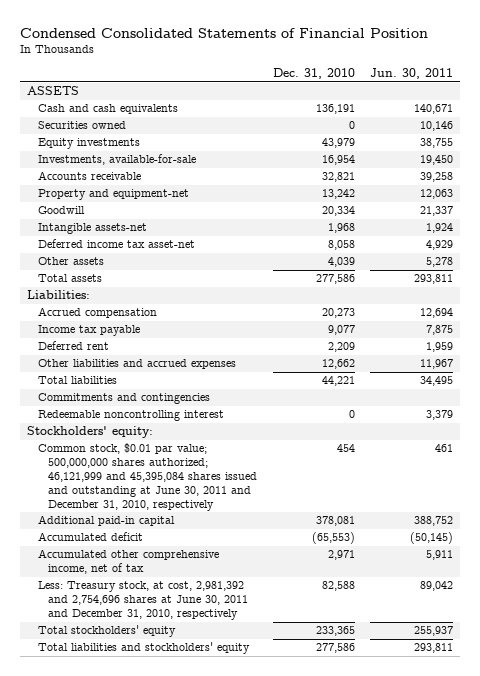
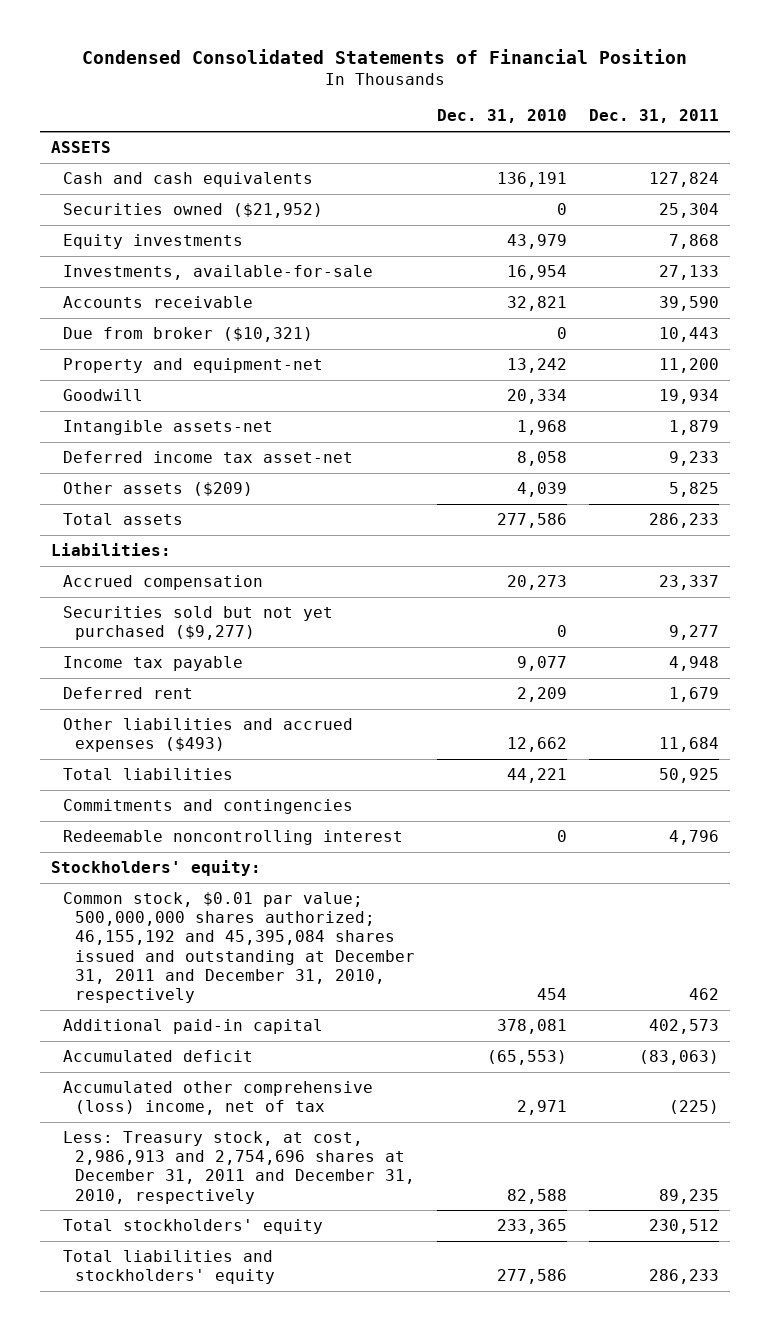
[369,68,453,80] Jun. 30, 2011 -> none
none -> [589,109,720,124] Dec. 31, 2011
[37,121,126,130] Securities owned -> [62,202,323,218] Securities owned ($21,952)
none -> [62,326,313,342] Due from broker ($10,321)
[37,257,104,266] Other assets -> [62,481,253,496] Other assets ($209)
none -> [62,605,333,641] Securities sold but not yet purchased ($9,277)
[37,359,236,370] Other liabilities and accrued expenses -> [62,717,353,753] Other liabilities and accrued expenses ($493)
[37,443,258,511] Common stock, $0.01 par value; 500,000,000 shares authorized; 46,121,999 and 45,395,084 shares issued and outstanding at June 30, 2011 and December 31, 2010, respectively -> [62,891,416,1004] Common stock, $0.01 par value; 500,000,000 shares authorized; 46,155,192 and 45,395,084 shares issued and outstanding at December 31, 2011 and December 31, 2010, respectively
[37,549,219,575] Accumulated other comprehensive income, net of tax -> [62,1080,373,1116] Accumulated other comprehensive (loss) income, net of tax
[37,581,249,621] Less: Treasury stock, at cost, 2,981,392 and 2,754,696 shares at June 30, 2011 and December 31, 2010, respectively -> [62,1130,416,1204] Less: Treasury stock, at cost, 2,986,913 and 2,754,696 shares at December 31, 2011 and December 31, 2010, respectively

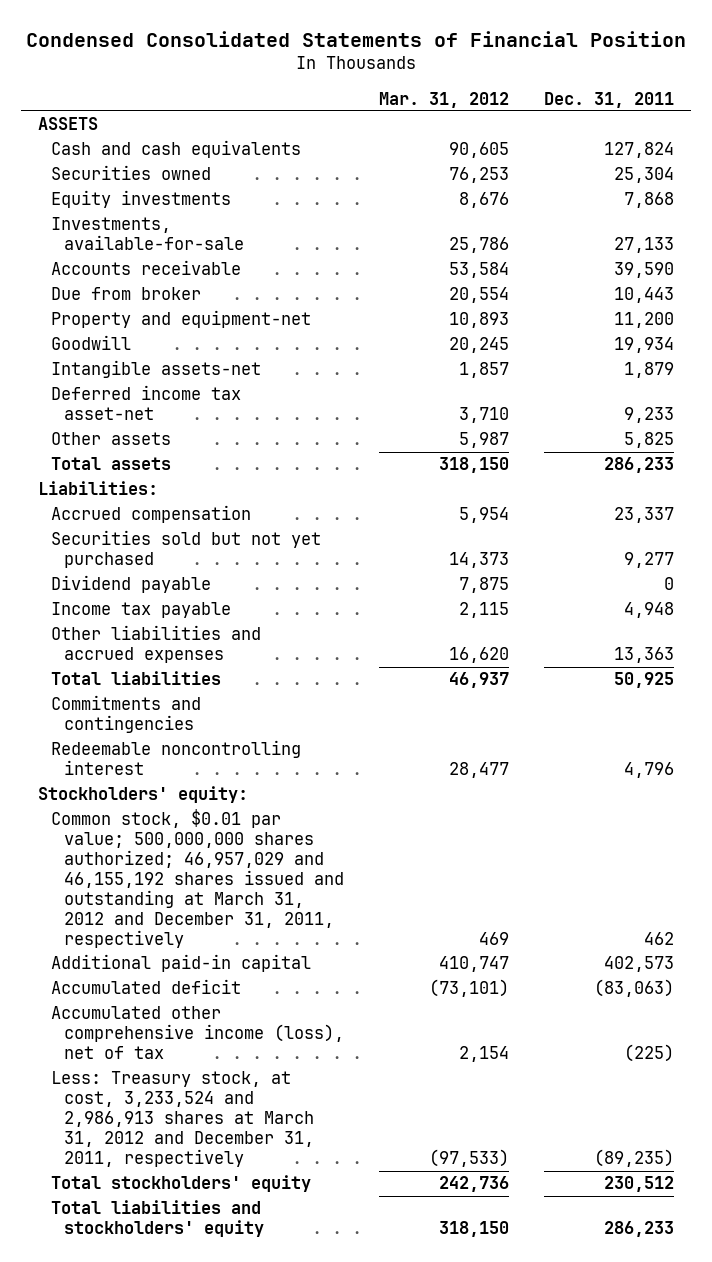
[437,109,568,124] Dec. 31, 2010 -> none
none -> [378,91,509,108] Mar. 31, 2012
[62,202,323,218] Securities owned ($21,952) -> [51,165,212,181] Securities owned
[62,326,313,342] Due from broker ($10,321) -> [51,287,202,301] Due from broker
[62,481,253,496] Other assets ($209) -> [51,432,172,446] Other assets
[62,605,333,641] Securities sold but not yet purchased ($9,277) -> [51,530,322,569] Securities sold but not yet purchased
none -> [51,575,212,594] Dividend payable
[62,686,193,699] Deferred rent -> none
[62,717,353,753] Other liabilities and accrued expenses ($493) -> [51,625,262,664] Other liabilities and accrued expenses
[659,737,720,753] 11,684 -> [613,647,674,664] 13,363
[62,891,416,1004] Common stock, $0.01 par value; 500,000,000 shares authorized; 46,155,192 and 45,395,084 shares issued and outstanding at December 31, 2011 and December 31, 2010, respectively -> [51,809,345,949] Common stock, $0.01 par value; 500,000,000 shares authorized; 46,957,029 and 46,155,192 shares issued and outstanding at March 31, 2012 and December 31, 2011, respectively
[62,1080,373,1116] Accumulated other comprehensive (loss) income, net of tax -> [51,1006,345,1060] Accumulated other comprehensive income (loss), net of tax
[62,1130,416,1204] Less: Treasury stock, at cost, 2,986,913 and 2,754,696 shares at December 31, 2011 and December 31, 2010, respectively -> [51,1071,315,1168] Less: Treasury stock, at cost, 3,233,524 and 2,986,913 shares at March 31, 2012 and December 31, 2011, respectively
[659,1188,720,1204] 89,235 -> [593,1149,674,1168] (89,235)

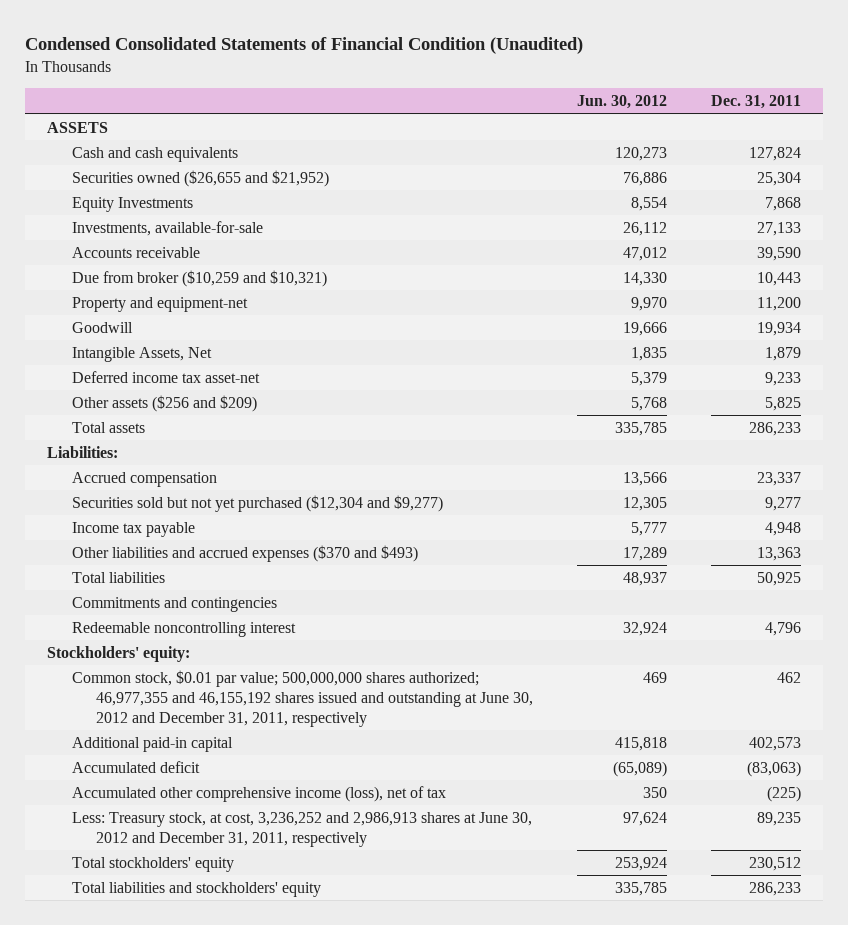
[25,30,686,47] Condensed Consolidated Statements of Financial Position -> [25,37,584,55] Condensed Consolidated Statements of Financial Condition (Unaudited)
[378,91,509,108] Mar. 31, 2012 -> none
none -> [577,95,668,110] Jun. 30, 2012
[51,165,212,181] Securities owned -> [71,169,329,187] Securities owned ($26,655 and $21,952)
[51,190,232,209] Equity investments -> [71,196,193,212] Equity Investments
[51,287,202,301] Due from broker -> [71,269,327,287] Due from broker ($10,259 and $10,321)
[51,360,262,379] Intangible assets-net -> [71,346,212,362] Intangible Assets, Net
[51,432,172,446] Other assets -> [71,394,257,412] Other assets ($256 and $209)
[51,575,212,594] Dividend payable -> none
[51,530,322,569] Securities sold but not yet purchased -> [71,494,443,512] Securities sold but not yet purchased ($12,304 and $9,277)
[51,625,262,664] Other liabilities and accrued expenses -> [71,544,418,562] Other liabilities and accrued expenses ($370 and $493)
[51,809,345,949] Common stock, $0.01 par value; 500,000,000 shares authorized; 46,957,029 and 46,155,192 shares issued and outstanding at March 31, 2012 and December 31, 2011, respectively -> [71,669,534,727] Common stock, $0.01 par value; 500,000,000 shares authorized; 46,977,355 and 46,155,192 shares issued and outstanding at June 30, 2012 and December 31, 2011, respectively
[51,1071,315,1168] Less: Treasury stock, at cost, 3,233,524 and 2,986,913 shares at March 31, 2012 and December 31, 2011, respectively -> [71,811,532,847] Less: Treasury stock, at cost, 3,236,252 and 2,986,913 shares at June 30, 2012 and December 31, 2011, respectively
[593,1149,674,1168] (89,235) -> [756,811,801,826] 89,235

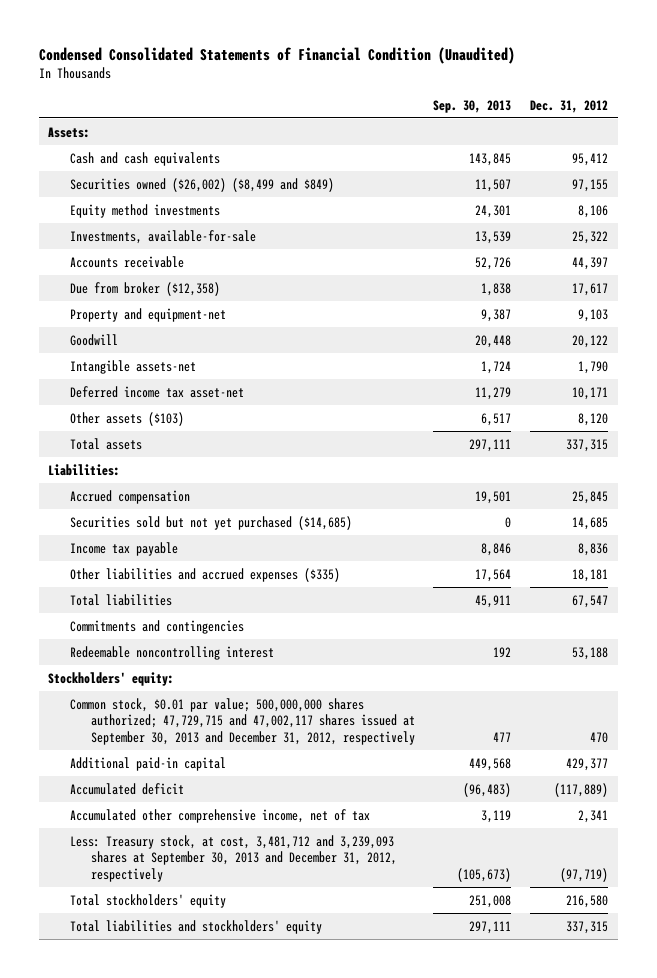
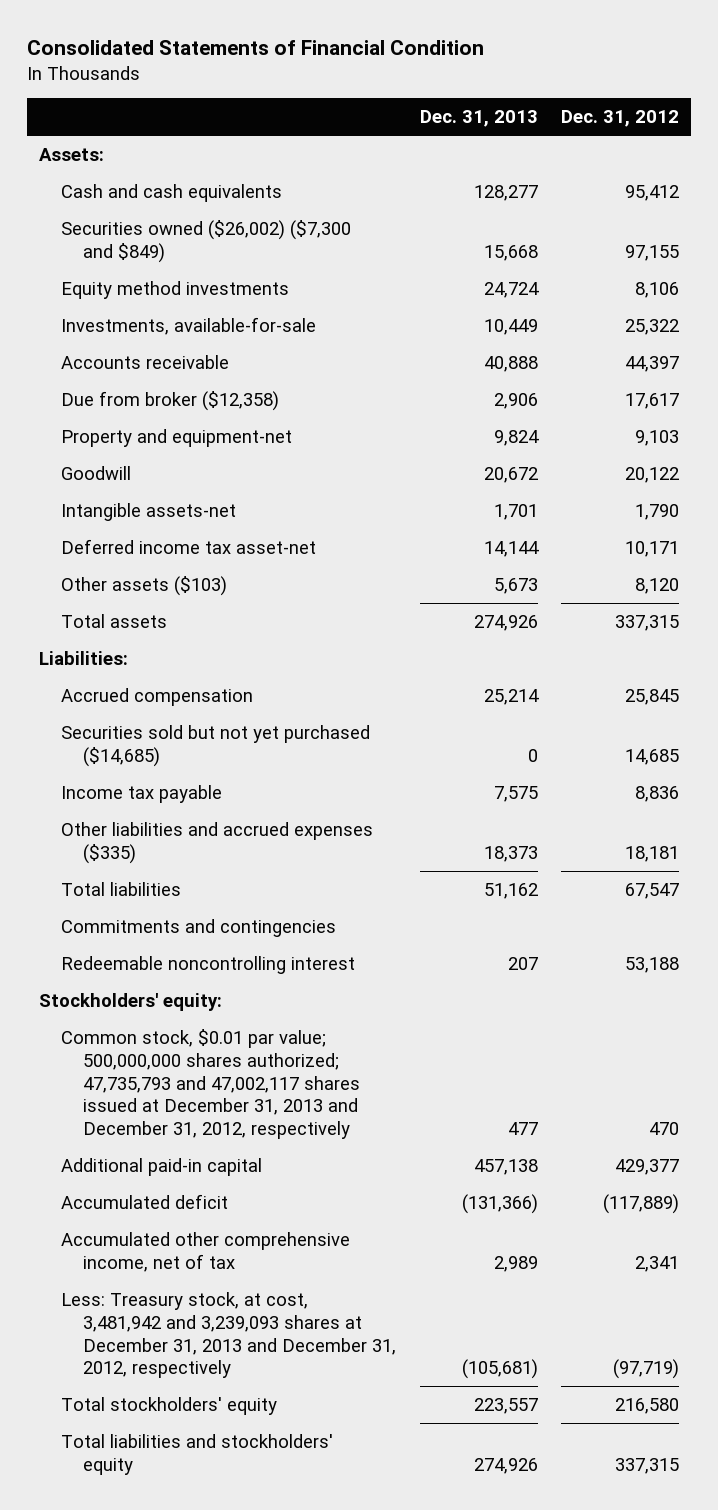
[39,47,516,65] Condensed Consolidated Statements of Financial Condition (Unaudited) -> [26,40,484,56] Consolidated Statements of Financial Condition
[433,99,512,113] Sep. 30, 2013 -> none
none -> [419,110,538,128] Dec. 31, 2013
[69,177,334,192] Securities owned ($26,002) ($8,499 and $849) -> [60,220,351,263] Securities owned ($26,002) ($7,300 and $849)
[69,697,415,745] Common stock, $0.01 par value; 500,000,000 shares authorized; 47,729,715 and 47,002,117 shares issued at September 30, 2013 and December 31, 2012, respectively -> [60,1029,361,1140] Common stock, $0.01 par value; 500,000,000 shares authorized; 47,735,793 and 47,002,117 shares issued at December 31, 2013 and December 31, 2012, respectively
[69,834,397,882] Less: Treasury stock, at cost, 3,481,712 and 3,239,093 shares at September 30, 2013 and December 31, 2012, respectively -> [60,1292,397,1379] Less: Treasury stock, at cost, 3,481,942 and 3,239,093 shares at December 31, 2013 and December 31, 2012, respectively

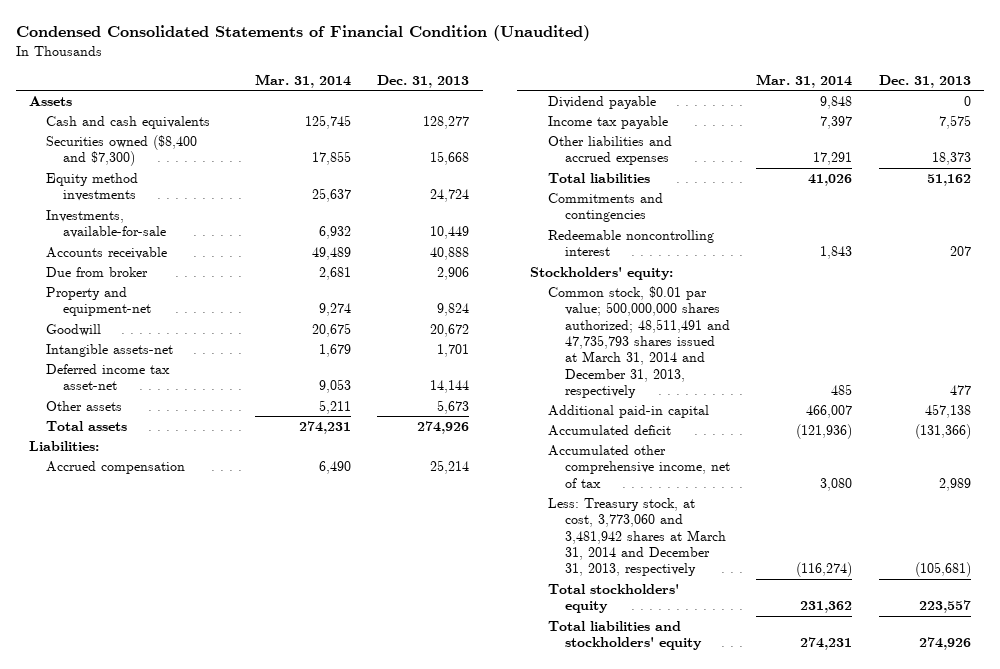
[26,40,484,56] Consolidated Statements of Financial Condition -> [15,25,590,42] Condensed Consolidated Statements of Financial Condition (Unaudited)
[561,110,680,128] Dec. 31, 2012 -> none
none -> [254,73,351,88] Mar. 31, 2014
[38,148,104,162] Assets: -> [29,95,73,106] Assets
[60,220,351,263] Securities owned ($26,002) ($7,300 and $849) -> [46,134,198,167] Securities owned ($8,400 and $7,300)
[60,391,279,412] Due from broker ($12,358) -> [46,266,149,277] Due from broker
[60,576,227,597] Other assets ($103) -> [46,400,123,411] Other assets
[60,725,370,767] Securities sold but not yet purchased ($14,685) -> none
none -> [547,95,656,109] Dividend payable
[60,822,373,864] Other liabilities and accrued expenses ($335) -> [547,135,672,166] Other liabilities and accrued expenses
[60,1029,361,1140] Common stock, $0.01 par value; 500,000,000 shares authorized; 47,735,793 and 47,002,117 shares issued at December 31, 2013 and December 31, 2012, respectively -> [547,285,730,398] Common stock, $0.01 par value; 500,000,000 shares authorized; 48,511,491 and 47,735,793 shares issued at March 31, 2014 and December 31, 2013, respectively
[60,1292,397,1379] Less: Treasury stock, at cost, 3,481,942 and 3,239,093 shares at December 31, 2013 and December 31, 2012, respectively -> [547,497,726,577] Less: Treasury stock, at cost, 3,773,060 and 3,481,942 shares at March 31, 2014 and December 31, 2013, respectively

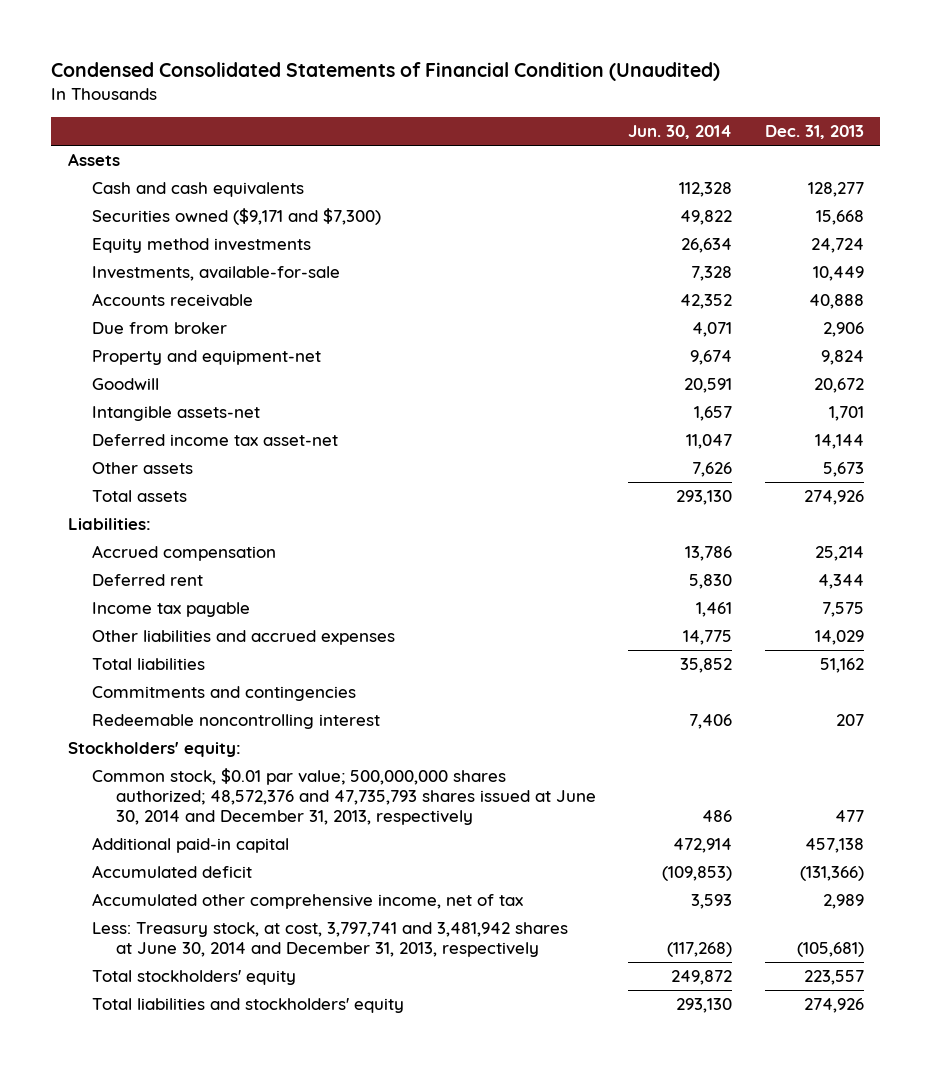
[254,73,351,88] Mar. 31, 2014 -> none
none -> [628,125,733,140] Jun. 30, 2014
[46,134,198,167] Securities owned ($8,400 and $7,300) -> [91,208,381,226] Securities owned ($9,171 and $7,300)
[547,95,656,109] Dividend payable -> none
none -> [91,574,203,587] Deferred rent
[931,152,971,166] 18,373 -> [814,630,864,646] 14,029
[547,285,730,398] Common stock, $0.01 par value; 500,000,000 shares authorized; 48,511,491 and 47,735,793 shares issued at March 31, 2014 and December 31, 2013, respectively -> [91,768,596,825] Common stock, $0.01 par value; 500,000,000 shares authorized; 48,572,376 and 47,735,793 shares issued at June 30, 2014 and December 31, 2013, respectively
[547,497,726,577] Less: Treasury stock, at cost, 3,773,060 and 3,481,942 shares at March 31, 2014 and December 31, 2013, respectively -> [91,922,568,957] Less: Treasury stock, at cost, 3,797,741 and 3,481,942 shares at June 30, 2014 and December 31, 2013, respectively

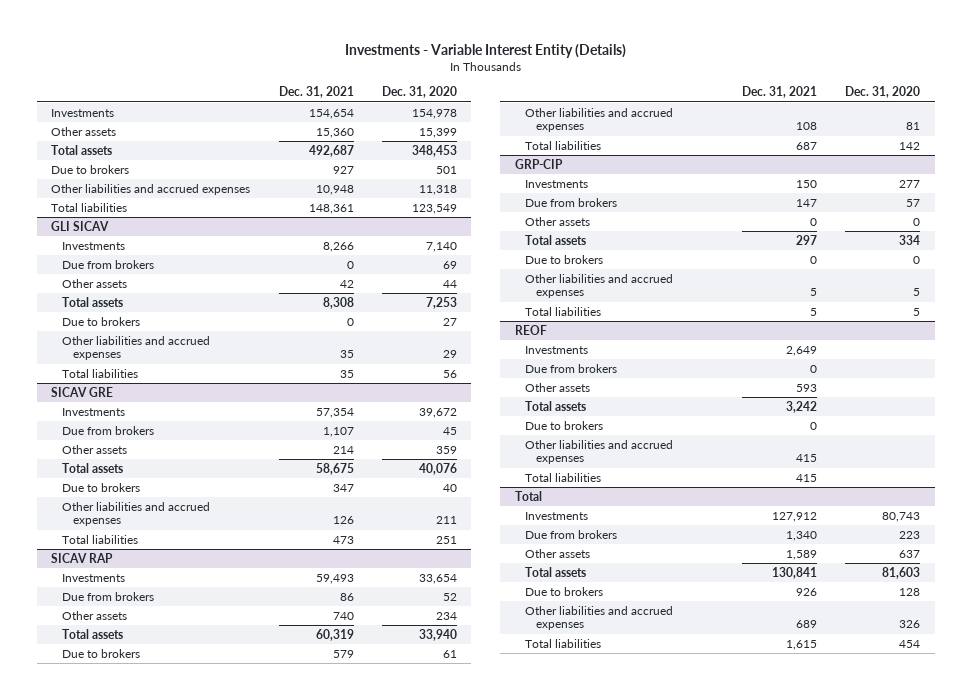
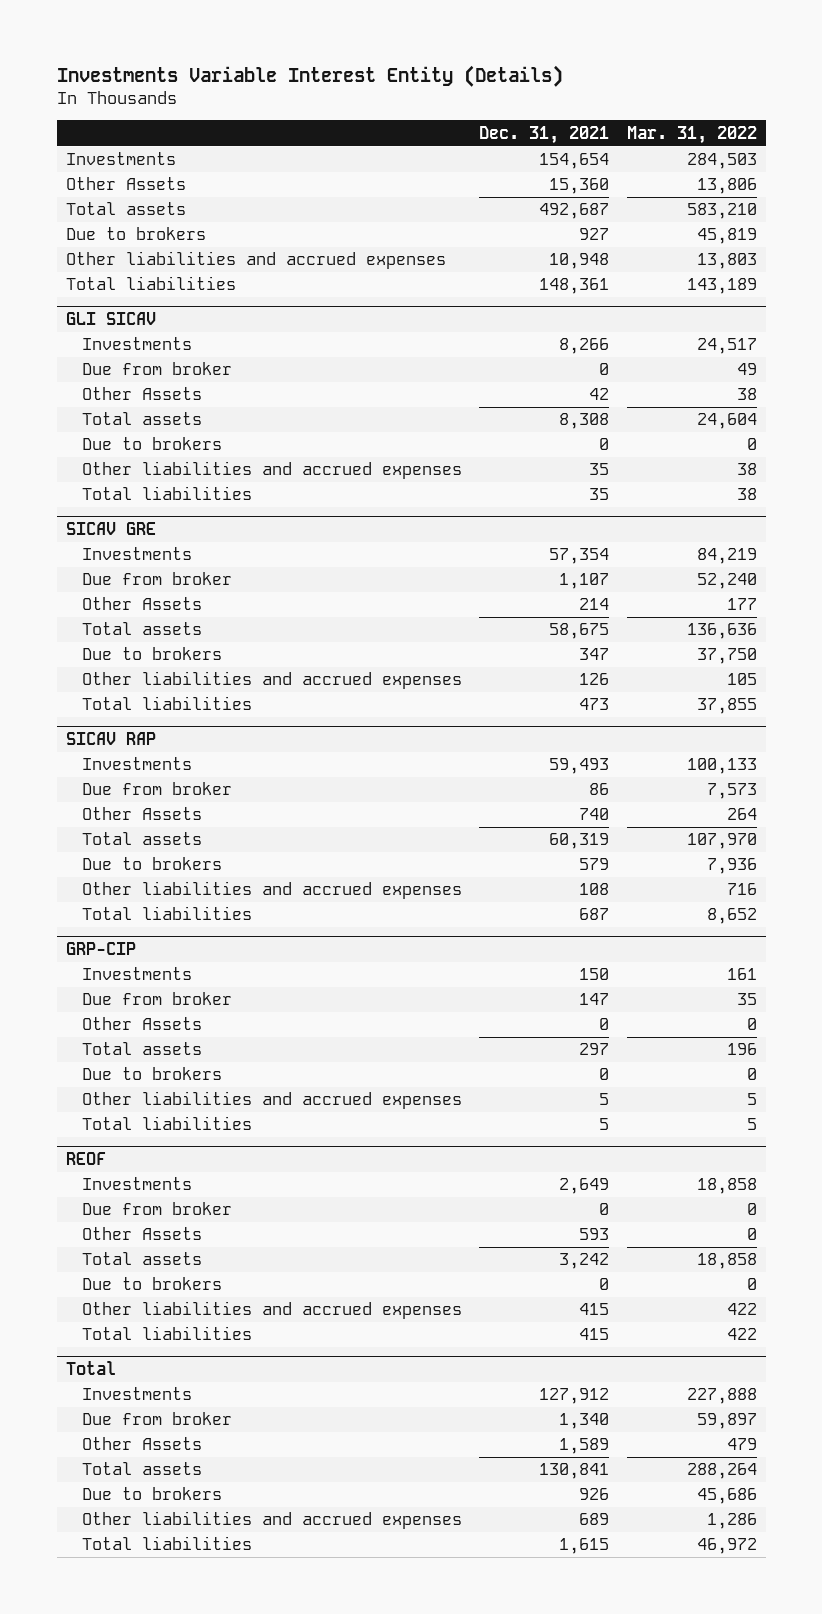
[344,44,626,59] Investments - Variable Interest Entity (Details) -> [56,65,563,88] Investments Variable Interest Entity (Details)
[382,86,458,99] Dec. 31, 2020 -> none
none -> [626,125,757,144] Mar. 31, 2022
[51,126,117,136] Other assets -> [65,177,186,191] Other Assets
[61,259,154,269] Due from brokers -> [81,362,232,376] Due from broker
[61,278,127,288] Other assets -> [81,387,202,401] Other Assets
[61,425,154,435] Due from brokers -> [81,572,232,586] Due from broker
[61,444,127,454] Other assets -> [81,597,202,611] Other Assets
[61,591,154,601] Due from brokers -> [81,782,232,796] Due from broker
[61,610,127,620] Other assets -> [81,807,202,821] Other Assets
[525,197,618,207] Due from brokers -> [81,992,232,1006] Due from broker
[525,216,591,226] Other assets -> [81,1017,202,1031] Other Assets
[525,363,618,373] Due from brokers -> [81,1202,232,1216] Due from broker
[525,382,591,392] Other assets -> [81,1227,202,1241] Other Assets
[525,529,618,539] Due from brokers -> [81,1412,232,1426] Due from broker
[525,548,591,558] Other assets -> [81,1437,202,1451] Other Assets

